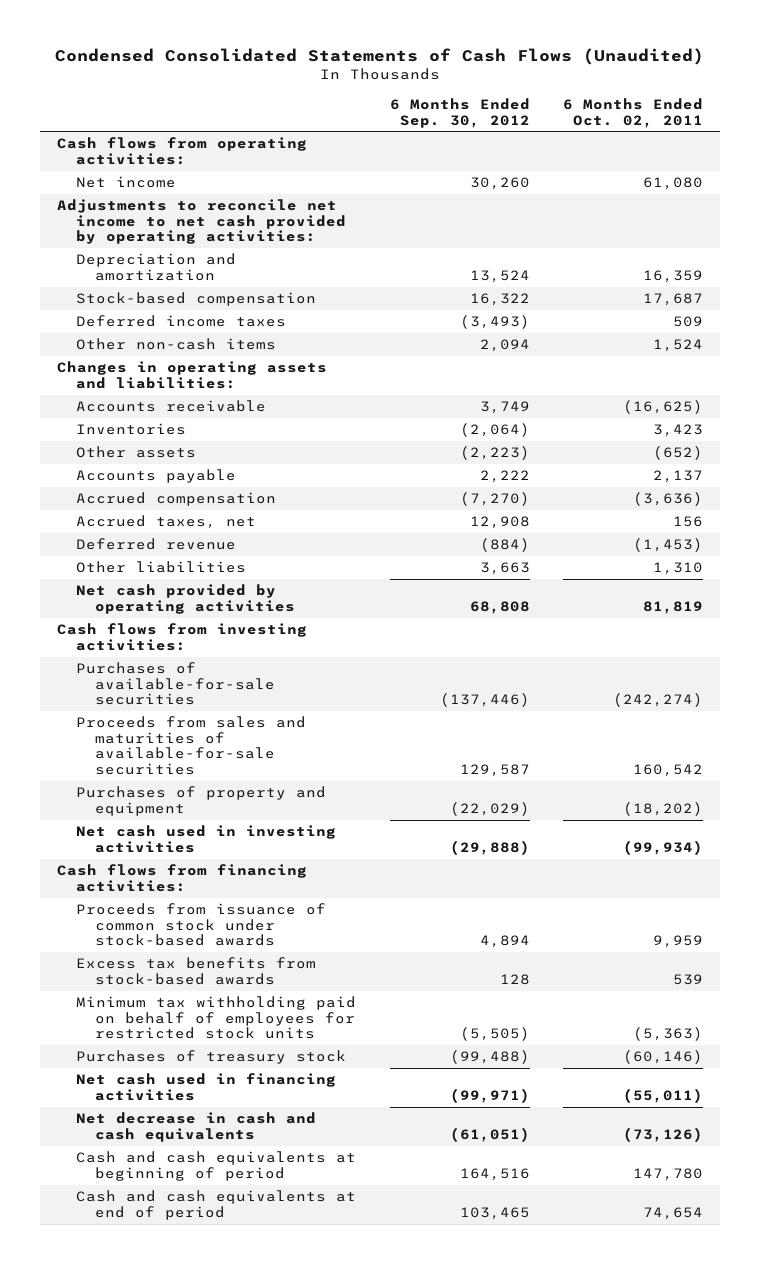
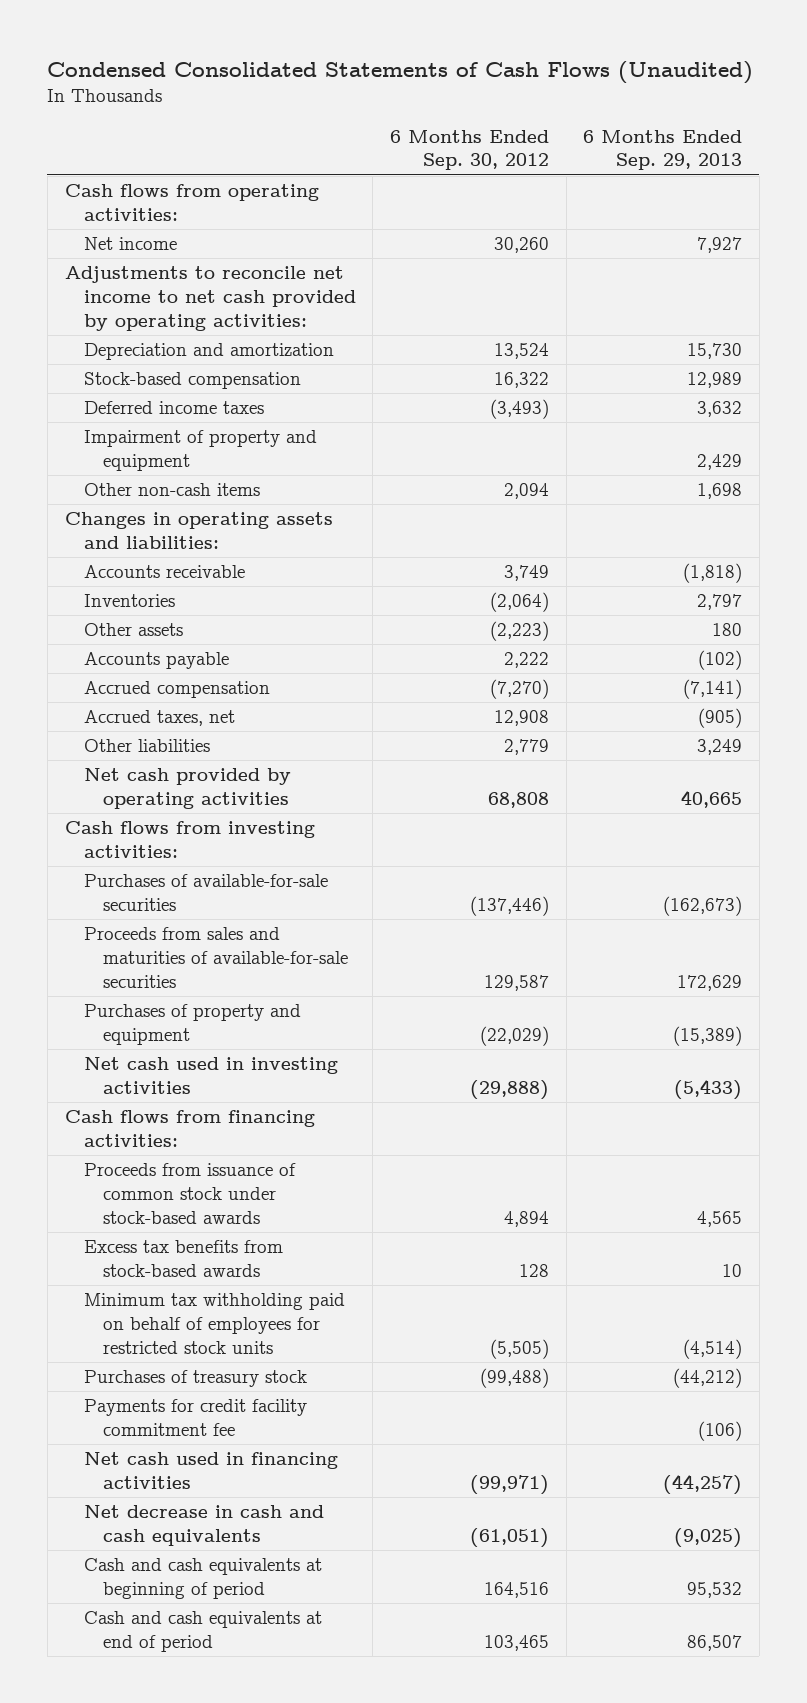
[563,98,704,128] 6 Months Ended Oct. 02, 2011 -> none
none -> [583,129,743,171] 6 Months Ended Sep. 29, 2013
none -> [83,430,317,472] Impairment of property and equipment
[75,538,236,551] Deferred revenue -> none
[479,562,530,576] 3,663 -> [503,739,549,756] 2,779
none -> [83,1399,307,1437] Payments for credit facility commitment fee

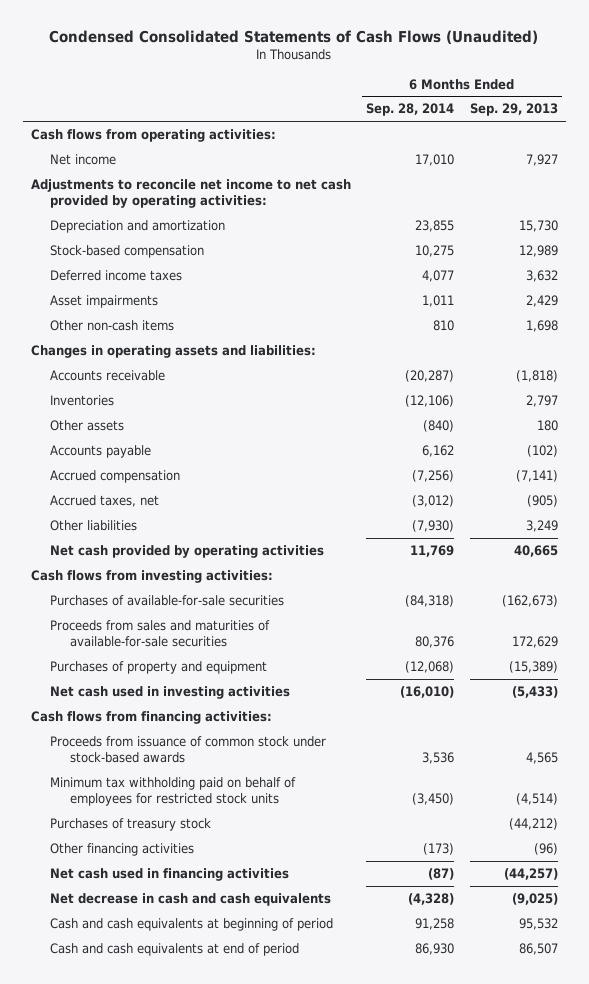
[389,129,549,171] 6 Months Ended Sep. 30, 2012 -> none
none -> [366,103,455,117] Sep. 28, 2014
[83,430,317,472] Impairment of property and equipment -> [50,294,159,308] Asset impairments
[83,1240,283,1278] Excess tax benefits from stock-based awards -> none
[83,1399,307,1437] Payments for credit facility commitment fee -> none
none -> [50,842,195,856] Other financing activities

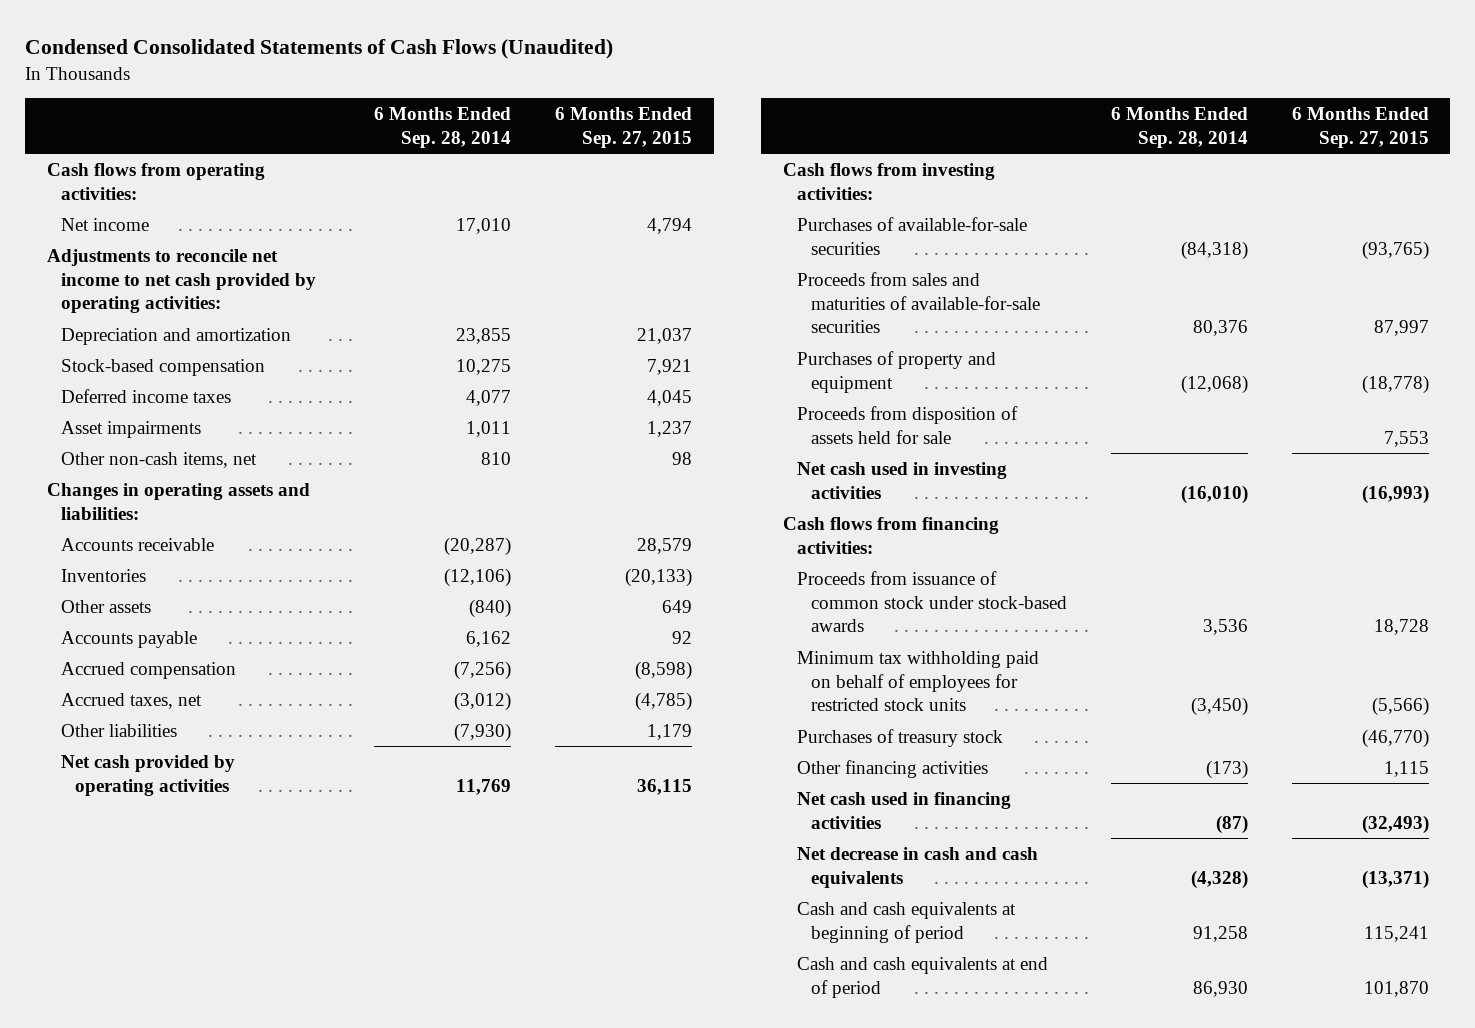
[470,103,559,117] Sep. 29, 2013 -> none
none -> [555,107,693,148] 6 Months Ended Sep. 27, 2015
[50,319,175,331] Other non-cash items -> [60,451,257,468] Other non-cash items, net
none -> [797,405,1019,444] Proceeds from disposition of assets held for sale

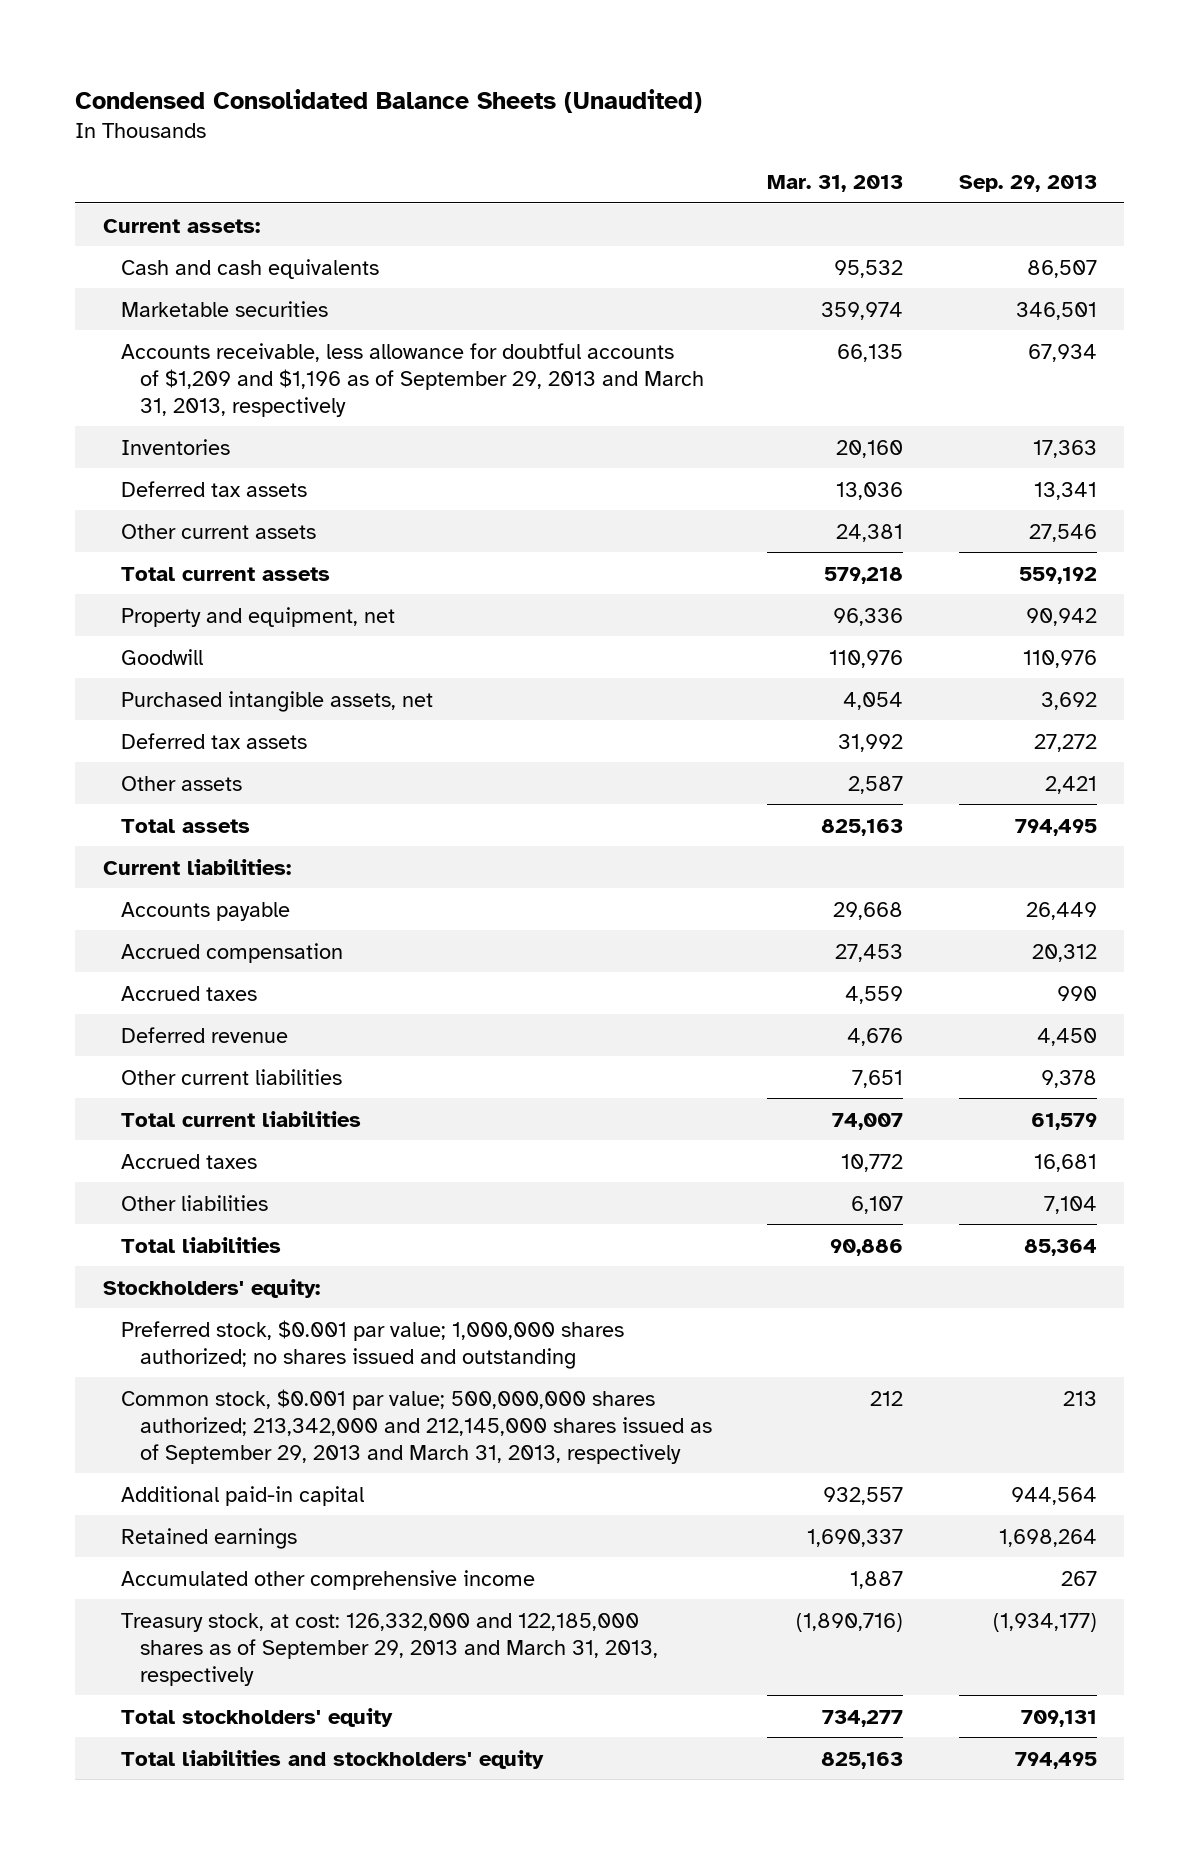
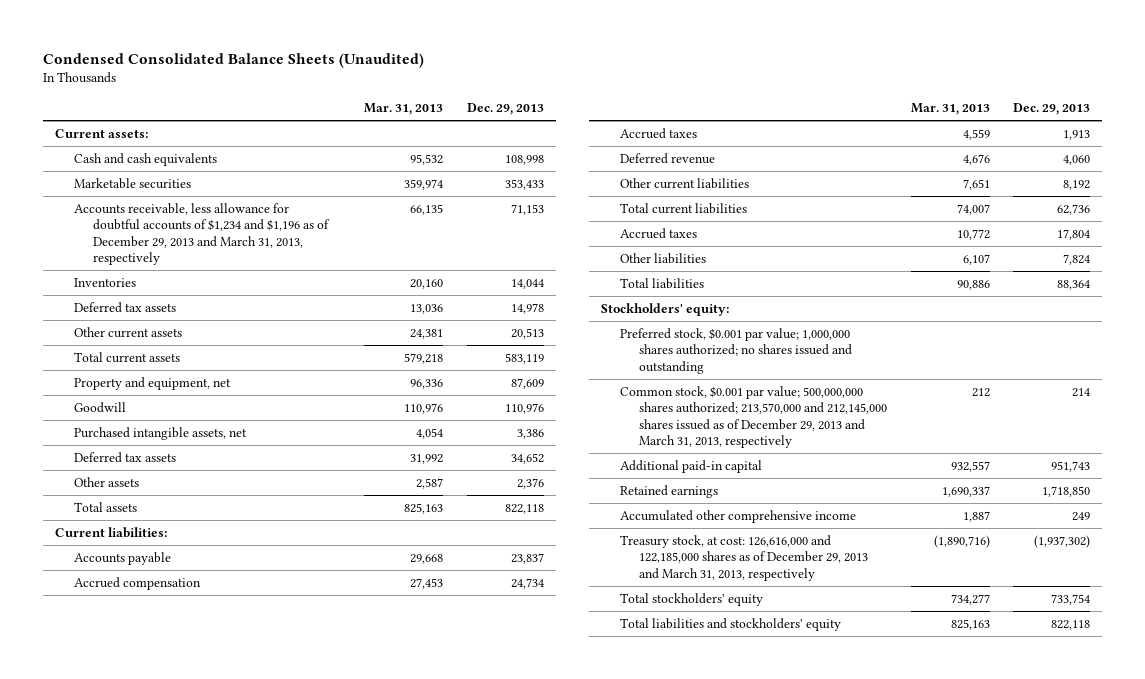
[958,174,1097,192] Sep. 29, 2013 -> none
none -> [466,103,544,116] Dec. 29, 2013
[121,342,704,417] Accounts receivable, less allowance for doubtful accounts of $1,209 and $1,196 as of September 29, 2013 and March 31, 2013, respectively -> [73,202,330,266] Accounts receivable, less allowance for doubtful accounts of $1,234 and $1,196 as of December 29, 2013 and March 31, 2013, respectively
[121,1388,712,1464] Common stock, $0.001 par value; 500,000,000 shares authorized; 213,342,000 and 212,145,000 shares issued as of September 29, 2013 and March 31, 2013, respectively -> [620,385,888,449] Common stock, $0.001 par value; 500,000,000 shares authorized; 213,570,000 and 212,145,000 shares issued as of December 29, 2013 and March 31, 2013, respectively
[121,1612,658,1686] Treasury stock, at cost: 126,332,000 and 122,185,000 shares as of September 29, 2013 and March 31, 2013, respectively -> [620,534,869,581] Treasury stock, at cost: 126,616,000 and 122,185,000 shares as of December 29, 2013 and March 31, 2013, respectively

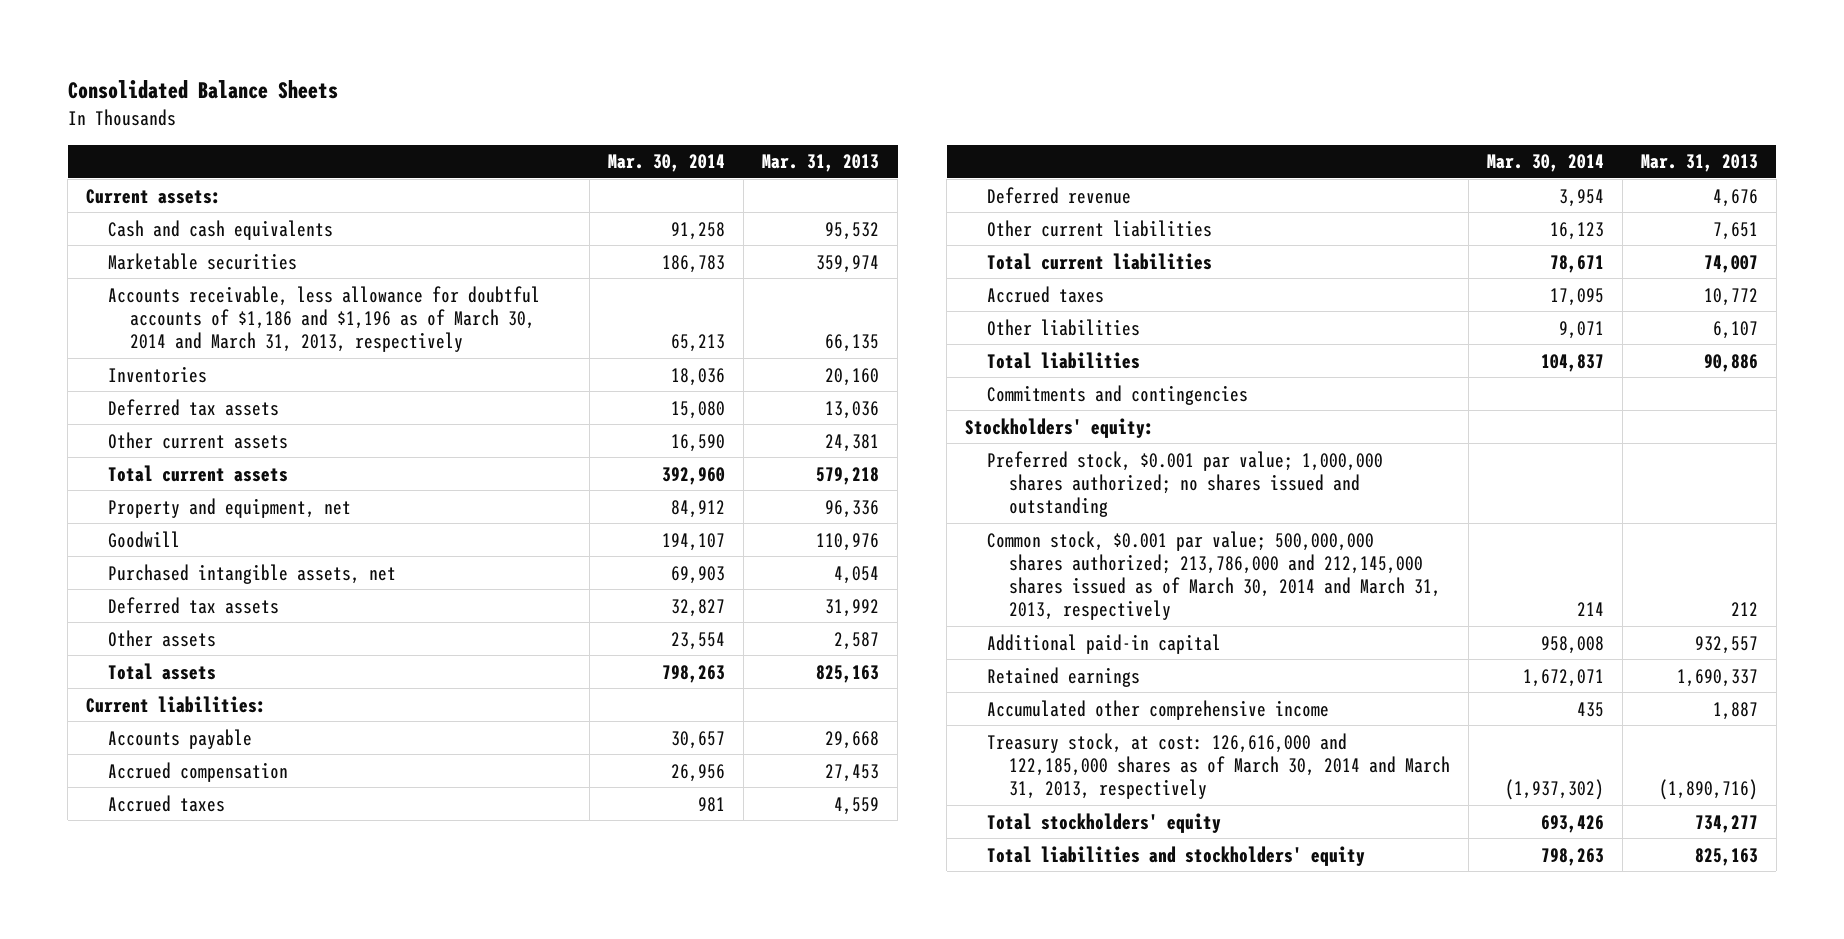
[42,52,424,68] Condensed Consolidated Balance Sheets (Unaudited) -> [67,80,338,100] Consolidated Balance Sheets
[466,103,544,116] Dec. 29, 2013 -> none
none -> [608,154,726,173] Mar. 30, 2014
[73,202,330,266] Accounts receivable, less allowance for doubtful accounts of $1,234 and $1,196 as of December 29, 2013 and March 31, 2013, respectively -> [108,285,541,352] Accounts receivable, less allowance for doubtful accounts of $1,186 and $1,196 as of March 30, 2014 and March 31, 2013, respectively
none -> [987,384,1249,405] Commitments and contingencies
[620,385,888,449] Common stock, $0.001 par value; 500,000,000 shares authorized; 213,570,000 and 212,145,000 shares issued as of December 29, 2013 and March 31, 2013, respectively -> [987,530,1442,620] Common stock, $0.001 par value; 500,000,000 shares authorized; 213,786,000 and 212,145,000 shares issued as of March 30, 2014 and March 31, 2013, respectively
[620,534,869,581] Treasury stock, at cost: 126,616,000 and 122,185,000 shares as of December 29, 2013 and March 31, 2013, respectively -> [987,732,1451,799] Treasury stock, at cost: 126,616,000 and 122,185,000 shares as of March 30, 2014 and March 31, 2013, respectively

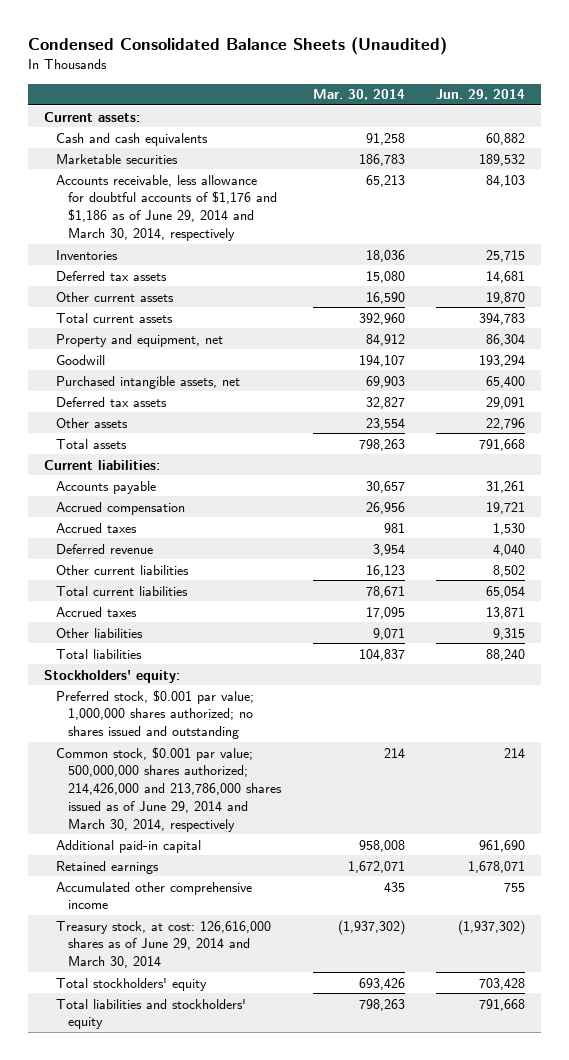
[67,80,338,100] Consolidated Balance Sheets -> [28,37,448,56] Condensed Consolidated Balance Sheets (Unaudited)
[762,154,880,173] Mar. 31, 2013 -> none
none -> [436,89,526,101] Jun. 29, 2014
[108,285,541,352] Accounts receivable, less allowance for doubtful accounts of $1,186 and $1,196 as of March 30, 2014 and March 31, 2013, respectively -> [55,174,277,241] Accounts receivable, less allowance for doubtful accounts of $1,176 and $1,186 as of June 29, 2014 and March 30, 2014, respectively
[987,384,1249,405] Commitments and contingencies -> none
[987,530,1442,620] Common stock, $0.001 par value; 500,000,000 shares authorized; 213,786,000 and 212,145,000 shares issued as of March 30, 2014 and March 31, 2013, respectively -> [55,746,282,832] Common stock, $0.001 par value; 500,000,000 shares authorized; 214,426,000 and 213,786,000 shares issued as of June 29, 2014 and March 30, 2014, respectively
[987,732,1451,799] Treasury stock, at cost: 126,616,000 and 122,185,000 shares as of March 30, 2014 and March 31, 2013, respectively -> [55,920,271,969] Treasury stock, at cost: 126,616,000 shares as of June 29, 2014 and March 30, 2014

